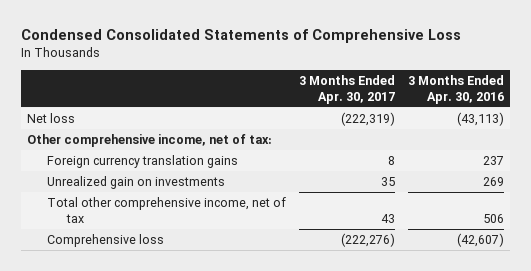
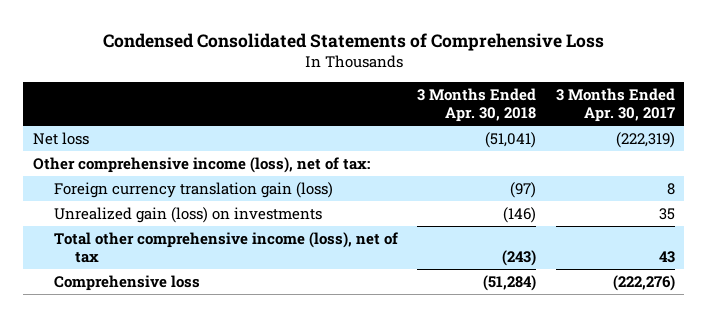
[407,74,504,104] 3 Months Ended Apr. 30, 2016 -> none
none -> [417,88,537,123] 3 Months Ended Apr. 30, 2018
[27,133,273,147] Other comprehensive income, net of tax: -> [32,156,370,173] Other comprehensive income (loss), net of tax:
[46,154,238,168] Foreign currency translation gains -> [54,181,334,198] Foreign currency translation gain (loss)
[46,175,225,189] Unrealized gain on investments -> [54,206,323,223] Unrealized gain (loss) on investments
[46,196,286,223] Total other comprehensive income, net of tax -> [54,231,399,263] Total other comprehensive income (loss), net of tax

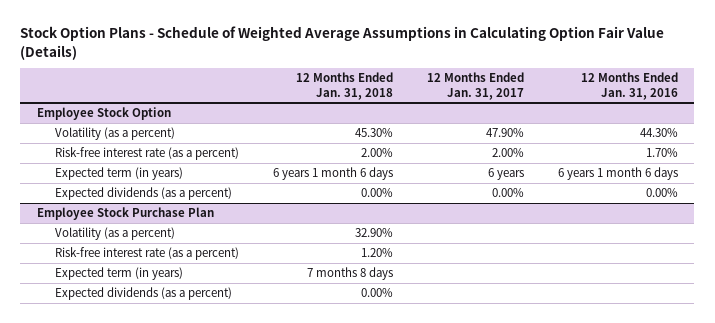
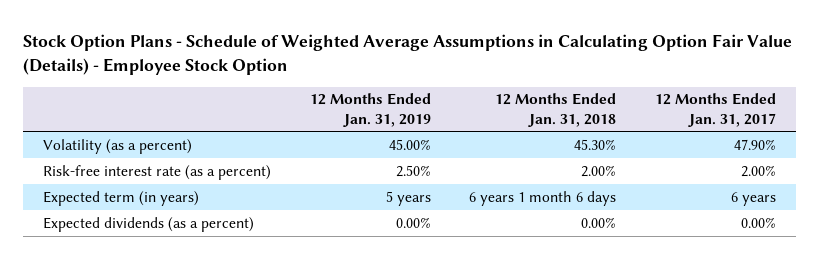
[20,26,665,60] Stock Option Plans - Schedule of Weighted Average Assumptions in Calculating Option Fair Value (Details) -> [23,34,793,76] Stock Option Plans - Schedule of Weighted Average Assumptions in Calculating Option Fair Value (Details) - Employee Stock Option
[580,72,678,100] 12 Months Ended Jan. 31, 2016 -> none
none -> [309,93,431,127] 12 Months Ended Jan. 31, 2019
[37,107,172,121] Employee Stock Option -> none
[37,207,215,221] Employee Stock Purchase Plan -> none
[54,227,175,241] Volatility (as a percent) -> none
[54,247,239,261] Risk-free interest rate (as a percent) -> none
[54,267,183,281] Expected term (in years) -> none
[54,287,232,301] Expected dividends (as a percent) -> none

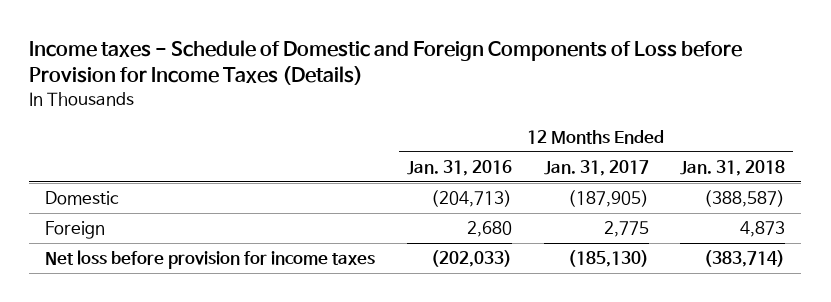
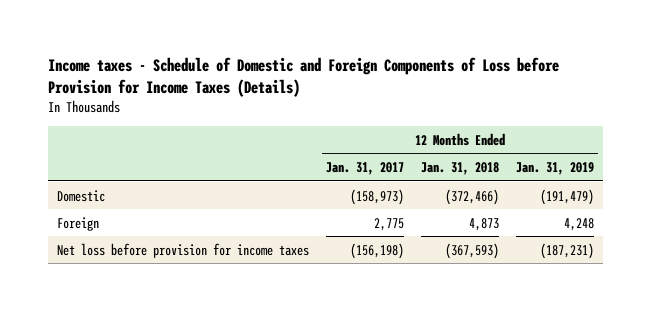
[406,159,512,176] Jan. 31, 2016 -> none
none -> [516,162,595,176] Jan. 31, 2019
[567,190,649,208] (187,905) -> [350,188,405,205] (158,973)
[704,190,786,208] (388,587) -> [445,188,500,205] (372,466)
[567,250,649,268] (185,130) -> [350,242,405,259] (156,198)
[704,250,786,268] (383,714) -> [445,242,500,259] (367,593)

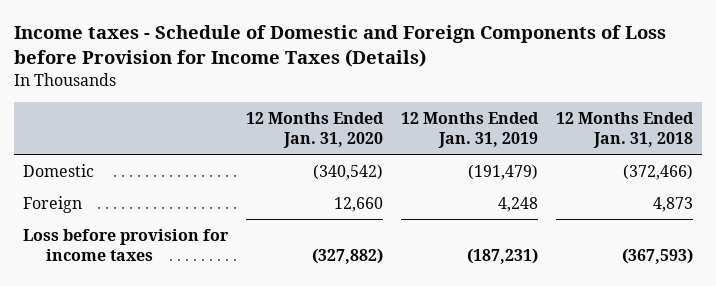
[326,162,405,176] Jan. 31, 2017 -> none
none -> [246,111,385,149] 12 Months Ended Jan. 31, 2020
[56,242,309,258] Net loss before provision for income taxes -> [23,228,230,262] Loss before provision for income taxes

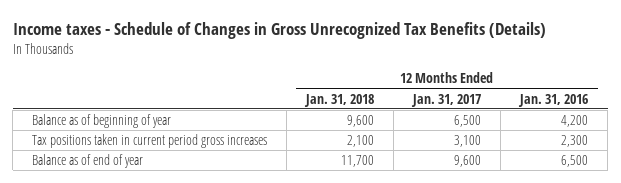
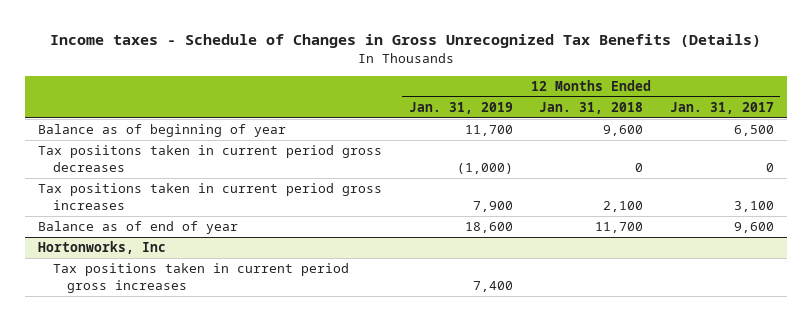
[518,93,589,107] Jan. 31, 2016 -> none
none -> [408,101,513,114] Jan. 31, 2019
none -> [38,145,383,173] Tax posiitons taken in current period gross decreases
none -> [38,241,167,255] Hortonworks, Inc
none -> [52,263,349,294] Tax positions taken in current period gross increases

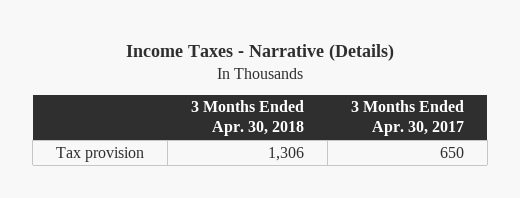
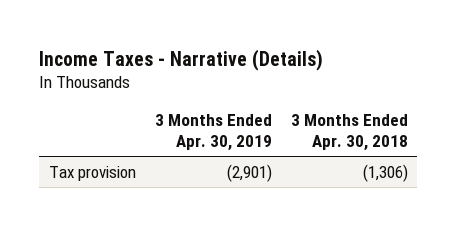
[350,100,464,136] 3 Months Ended Apr. 30, 2017 -> none
none -> [154,114,272,152] 3 Months Ended Apr. 30, 2019
[268,146,305,161] 1,306 -> [362,163,408,182] (1,306)

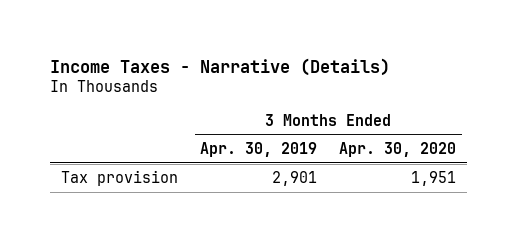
[290,114,408,152] 3 Months Ended Apr. 30, 2018 -> none
none -> [339,141,457,157] Apr. 30, 2020
[226,163,272,182] (2,901) -> [272,171,318,187] 2,901

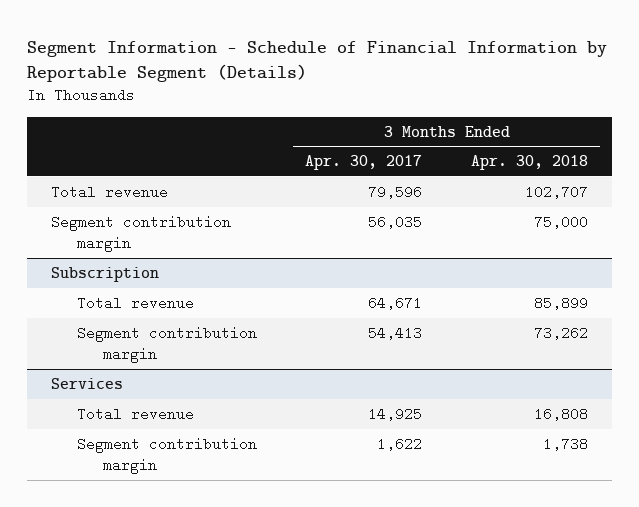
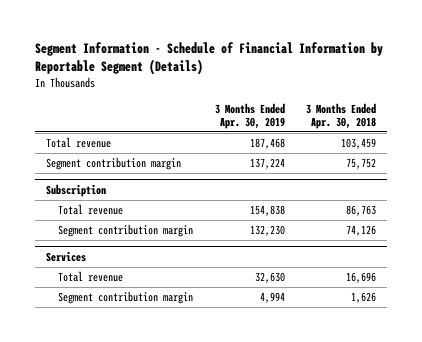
[305,155,423,171] Apr. 30, 2017 -> none
none -> [214,102,285,130] 3 Months Ended Apr. 30, 2019
[524,184,588,199] 102,707 -> [341,138,377,150] 103,459
[533,214,588,229] 75,000 -> [346,158,377,170] 75,752
[533,295,588,310] 85,899 -> [346,205,377,217] 86,763
[533,325,588,340] 73,262 -> [346,225,377,237] 74,126
[533,406,588,421] 16,808 -> [346,272,377,284] 16,696
[542,436,588,451] 1,738 -> [351,292,377,304] 1,626

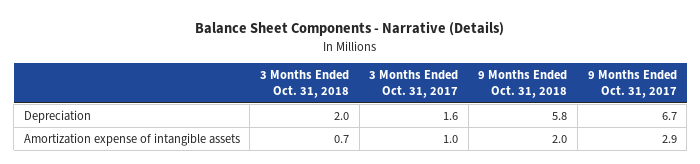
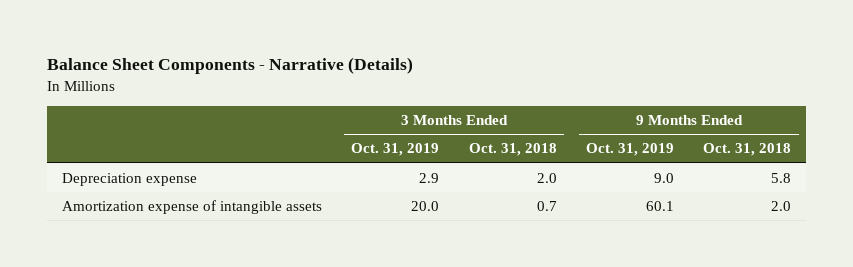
[369,69,459,99] 3 Months Ended Oct. 31, 2017 -> none
[587,69,677,99] 9 Months Ended Oct. 31, 2017 -> none
none -> [351,143,440,157] Oct. 31, 2019
none -> [585,143,674,157] Oct. 31, 2019
[23,109,91,123] Depreciation -> [61,173,197,187] Depreciation expense

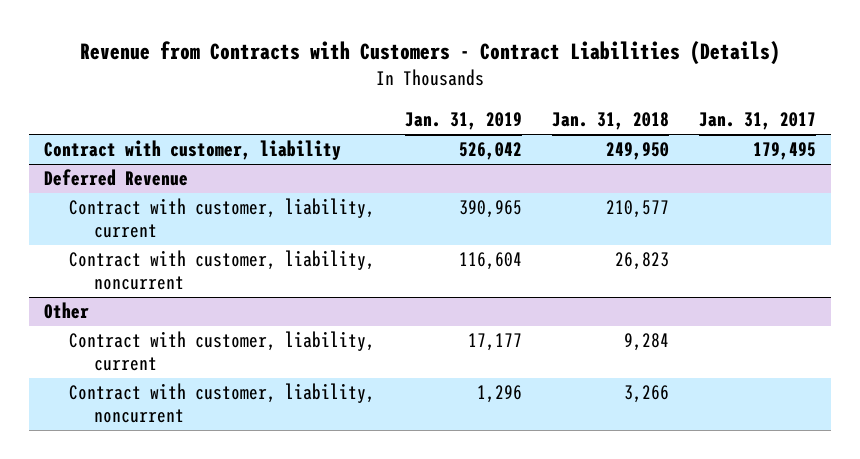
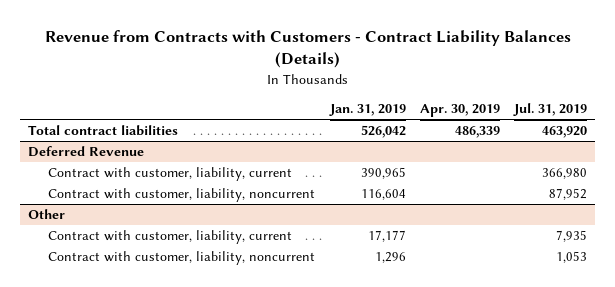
[80,41,781,66] Revenue from Contracts with Customers - Contract Liabilities (Details) -> [44,30,571,69] Revenue from Contracts with Customers - Contract Liability Balances (Details)
[551,112,669,131] Jan. 31, 2018 -> none
[698,112,816,131] Jan. 31, 2017 -> none
none -> [419,103,500,117] Apr. 30, 2019
none -> [513,102,588,116] Jul. 31, 2019
[44,140,342,161] Contract with customer, liability -> [27,125,178,137] Total contract liabilities

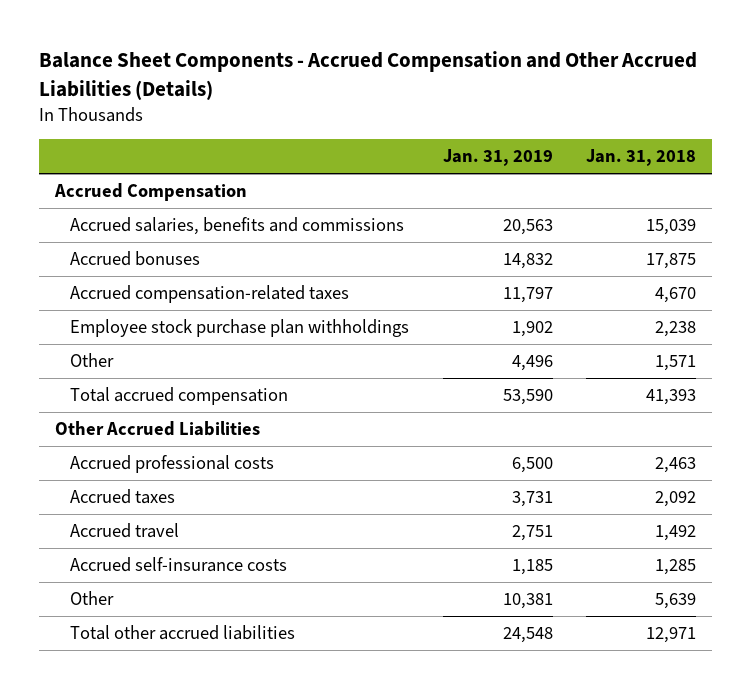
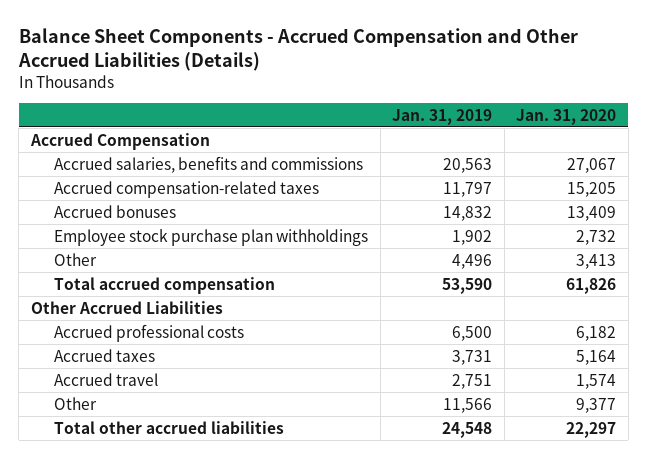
[585,149,696,167] Jan. 31, 2018 -> none
none -> [516,108,617,125] Jan. 31, 2020
[70,251,201,267] Accrued bonuses -> [53,204,176,218] Accrued bonuses
[70,557,288,573] Accrued self-insurance costs -> none
[502,593,553,610] 10,381 -> [443,397,493,413] 11,566

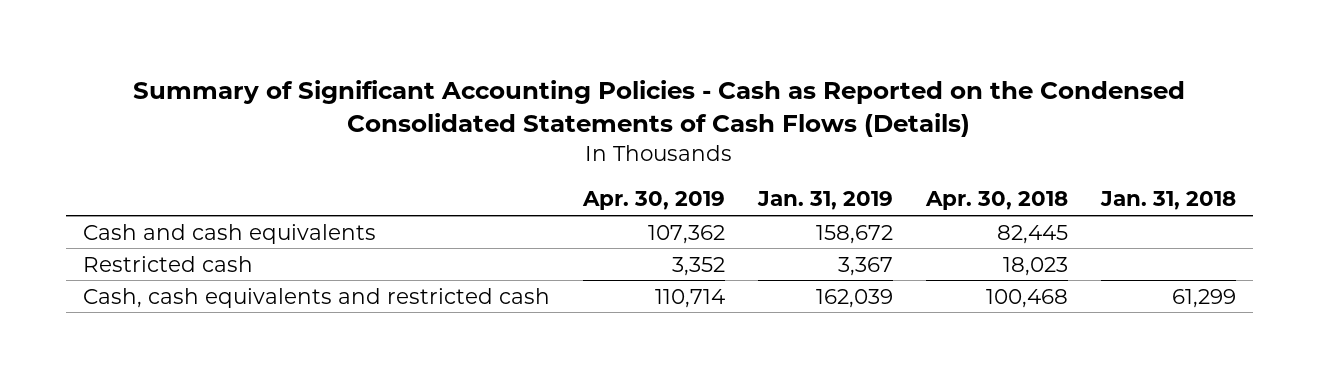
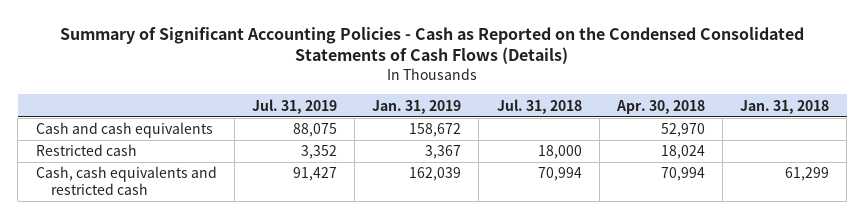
[581,191,725,211] Apr. 30, 2019 -> none
none -> [251,98,337,114] Jul. 31, 2019
none -> [496,98,582,114] Jul. 31, 2018
[997,224,1069,244] 82,445 -> [660,123,705,138] 52,970
[1003,256,1069,276] 18,023 -> [660,145,705,160] 18,024
[986,288,1069,308] 100,468 -> [660,167,705,182] 70,994

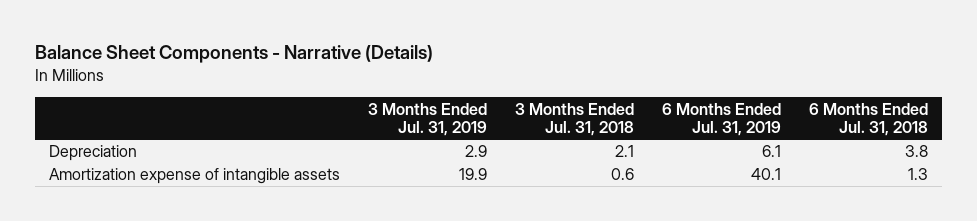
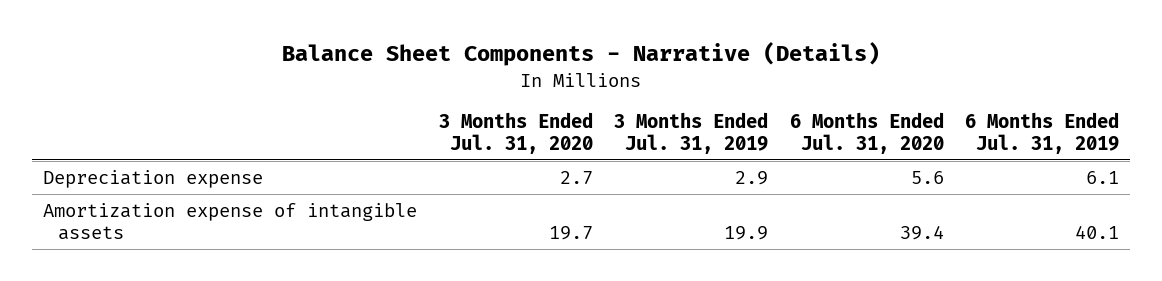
[514,102,634,137] 3 Months Ended Jul. 31, 2018 -> none
[809,102,929,137] 6 Months Ended Jul. 31, 2018 -> none
none -> [438,112,593,155] 3 Months Ended Jul. 31, 2020
none -> [789,112,944,155] 6 Months Ended Jul. 31, 2020
[48,145,137,162] Depreciation -> [42,170,263,189] Depreciation expense

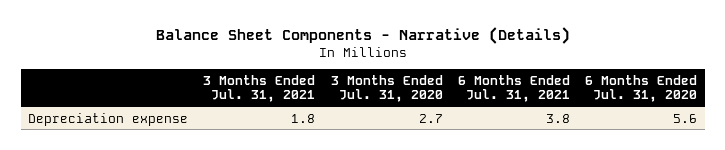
[614,112,769,155] 3 Months Ended Jul. 31, 2019 -> none
[965,112,1120,155] 6 Months Ended Jul. 31, 2019 -> none
none -> [203,74,316,103] 3 Months Ended Jul. 31, 2021
none -> [457,74,570,103] 6 Months Ended Jul. 31, 2021
[42,203,417,240] Amortization expense of intangible assets -> none

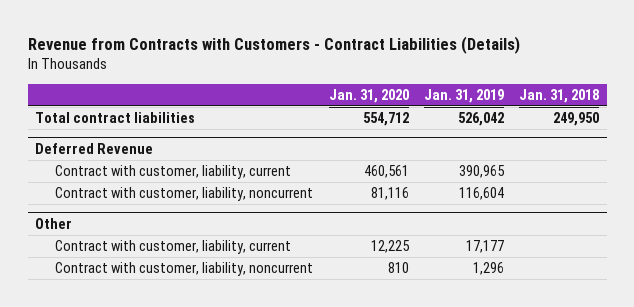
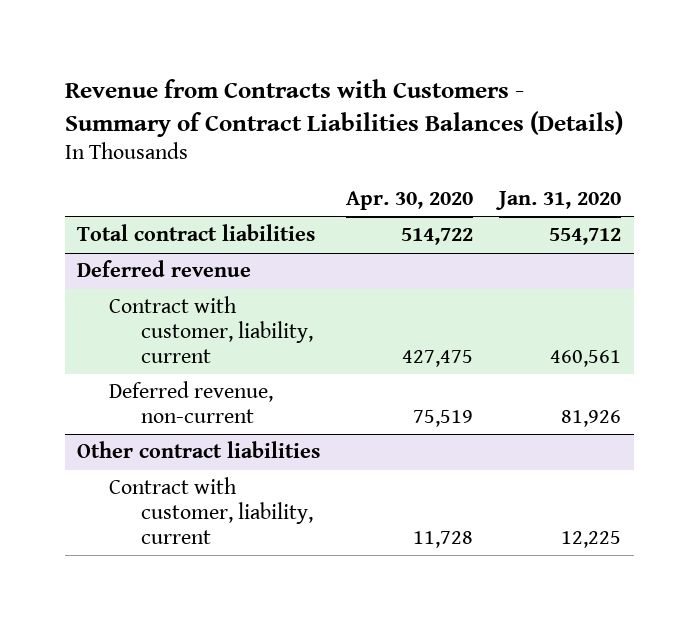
[27,35,520,54] Revenue from Contracts with Customers - Contract Liabilities (Details) -> [64,78,623,137] Revenue from Contracts with Customers - Summary of Contract Liabilities Balances (Details)
[423,88,504,103] Jan. 31, 2019 -> none
[519,88,600,103] Jan. 31, 2018 -> none
none -> [346,191,474,211] Apr. 30, 2020
[35,143,154,155] Deferred Revenue -> [77,260,252,278] Deferred revenue
[55,187,314,202] Contract with customer, liability, noncurrent -> none
none -> [109,381,274,424] Deferred revenue, non-current
[35,218,73,230] Other -> [77,441,321,459] Other contract liabilities
[55,262,314,277] Contract with customer, liability, noncurrent -> none

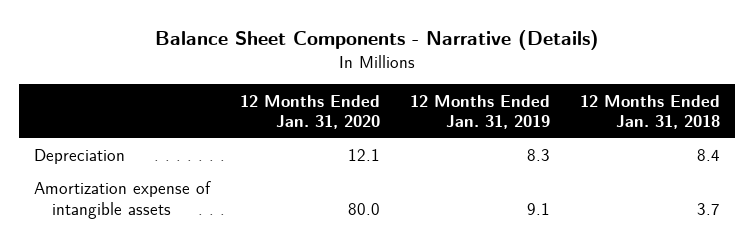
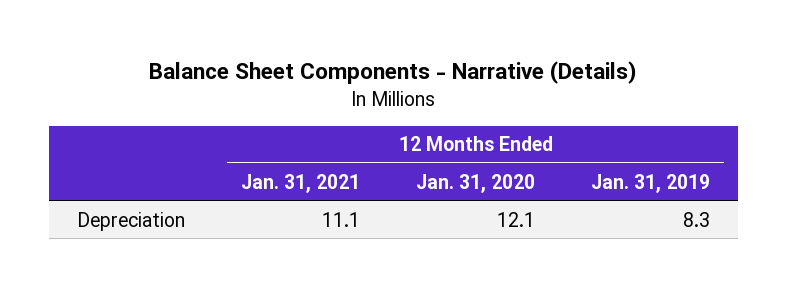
[579,94,720,130] 12 Months Ended Jan. 31, 2018 -> none
none -> [240,173,360,193] Jan. 31, 2021
[33,181,211,219] Amortization expense of intangible assets -> none

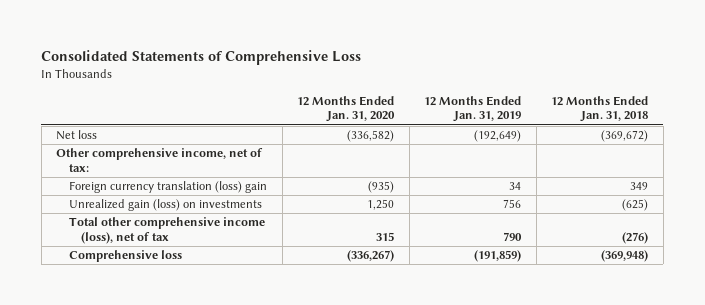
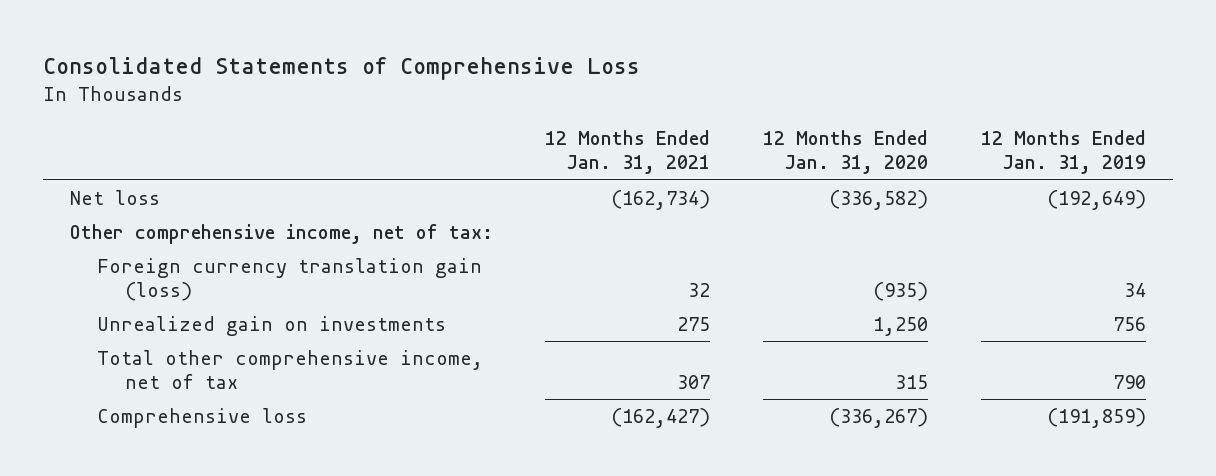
[551,95,649,123] 12 Months Ended Jan. 31, 2018 -> none
none -> [545,130,711,175] 12 Months Ended Jan. 31, 2021
[68,181,267,194] Foreign currency translation (loss) gain -> [97,258,483,302] Foreign currency translation gain (loss)
[68,199,262,212] Unrealized gain (loss) on investments -> [97,316,447,337] Unrealized gain on investments
[68,217,265,245] Total other comprehensive income (loss), net of tax -> [97,350,484,390] Total other comprehensive income, net of tax

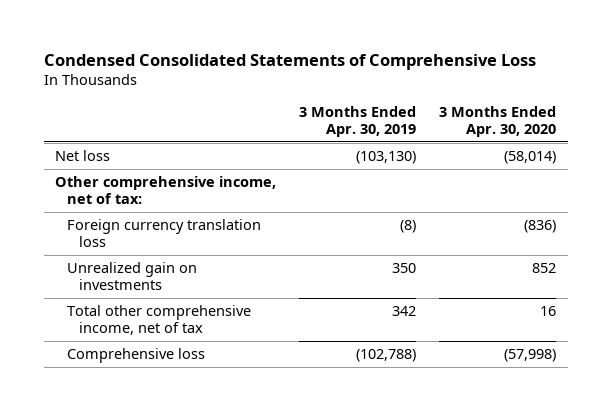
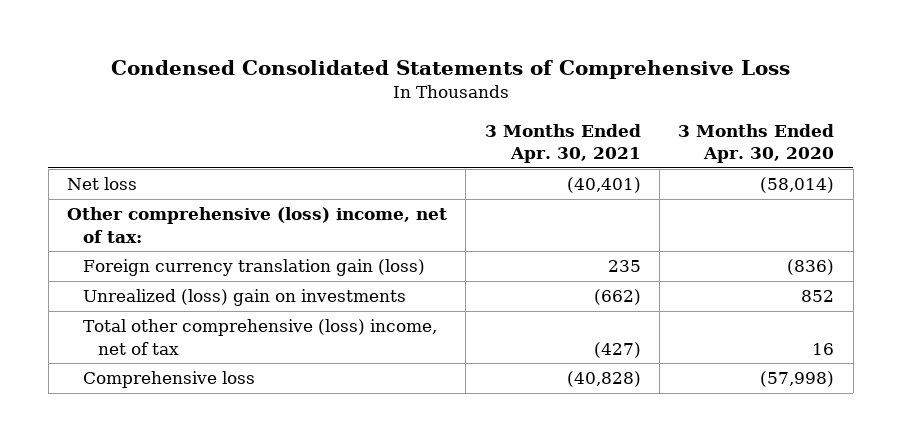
[299,106,417,138] 3 Months Ended Apr. 30, 2019 -> none
none -> [484,123,641,164] 3 Months Ended Apr. 30, 2021
[55,175,277,205] Other comprehensive income, net of tax: -> [66,207,447,243] Other comprehensive (loss) income, net of tax:
[67,218,262,248] Foreign currency translation loss -> [82,259,425,277] Foreign currency translation gain (loss)
[67,261,198,291] Unrealized gain on investments -> [82,289,406,307] Unrealized (loss) gain on investments
[67,304,252,336] Total other comprehensive income, net of tax -> [82,319,437,355] Total other comprehensive (loss) income, net of tax

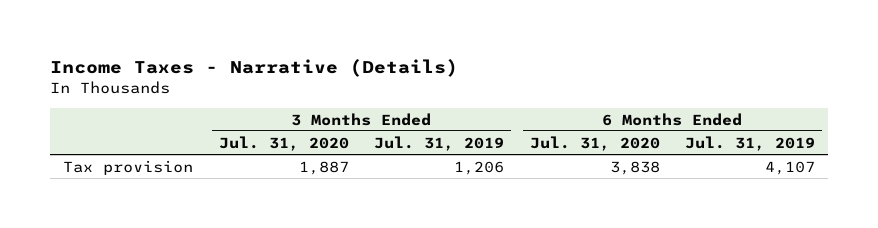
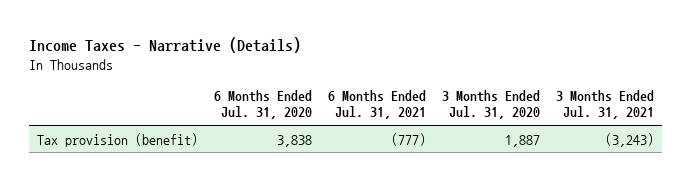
[374,135,505,151] Jul. 31, 2019 -> none
[685,135,816,151] Jul. 31, 2019 -> none
none -> [328,90,427,120] 6 Months Ended Jul. 31, 2021
none -> [556,90,655,120] 3 Months Ended Jul. 31, 2021
[63,159,194,175] Tax provision -> [37,132,199,147] Tax provision (benefit)

